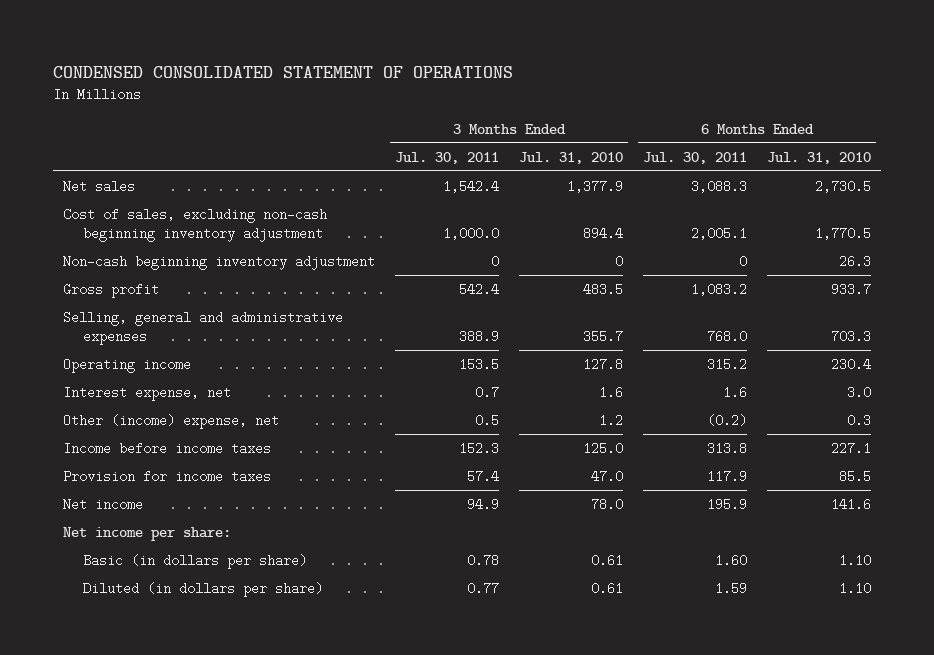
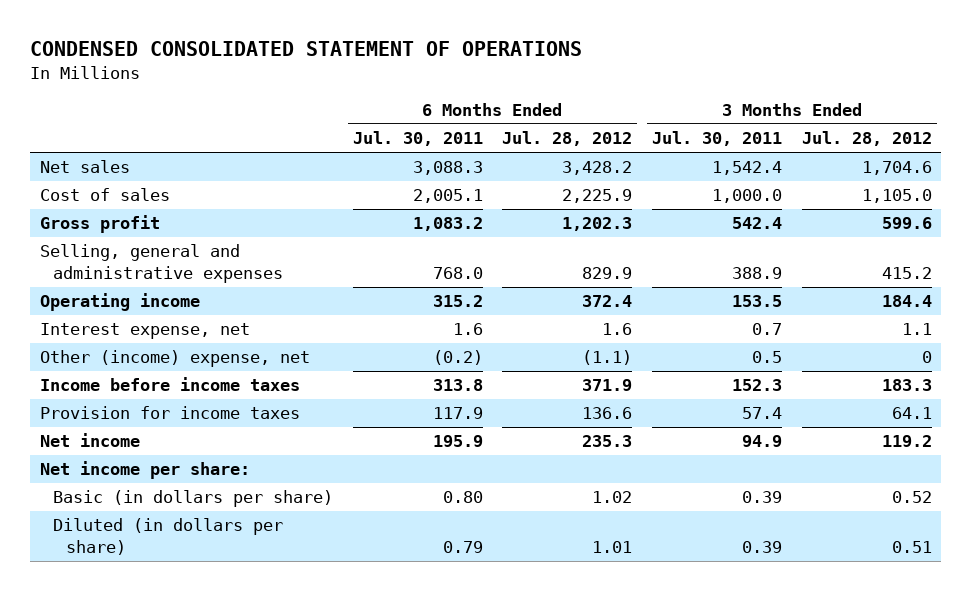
[519,151,624,164] Jul. 31, 2010 -> none
[767,151,872,164] Jul. 31, 2010 -> none
none -> [502,131,633,147] Jul. 28, 2012
none -> [801,131,932,147] Jul. 28, 2012
[63,254,376,270] Non-cash beginning inventory adjustment -> none
[63,207,328,243] Cost of sales, excluding non-cash beginning inventory adjustment -> [40,188,171,202] Cost of sales
[467,553,500,567] 0.78 -> [741,491,782,504] 0.39
[715,553,748,567] 1.60 -> [442,491,483,504] 0.80
[467,581,500,595] 0.77 -> [741,540,782,553] 0.39
[715,581,748,595] 1.59 -> [442,540,483,553] 0.79

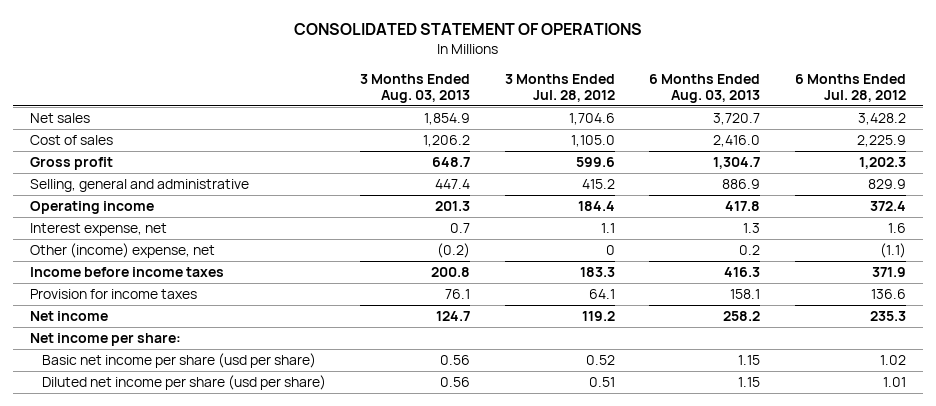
[30,41,583,57] CONDENSED CONSOLIDATED STATEMENT OF OPERATIONS -> [294,22,643,35] CONSOLIDATED STATEMENT OF OPERATIONS
[352,131,483,147] Jul. 30, 2011 -> none
[651,131,782,147] Jul. 30, 2011 -> none
none -> [360,73,471,104] 3 Months Ended Aug. 03, 2013
none -> [649,73,761,104] 6 Months Ended Aug. 03, 2013
[40,244,283,283] Selling, general and administrative expenses -> [30,178,250,192] Selling, general and administrative
[52,490,333,508] Basic (in dollars per share) -> [41,352,316,368] Basic net income per share (usd per share)
[52,518,283,555] Diluted (in dollars per share) -> [41,374,326,390] Diluted net income per share (usd per share)

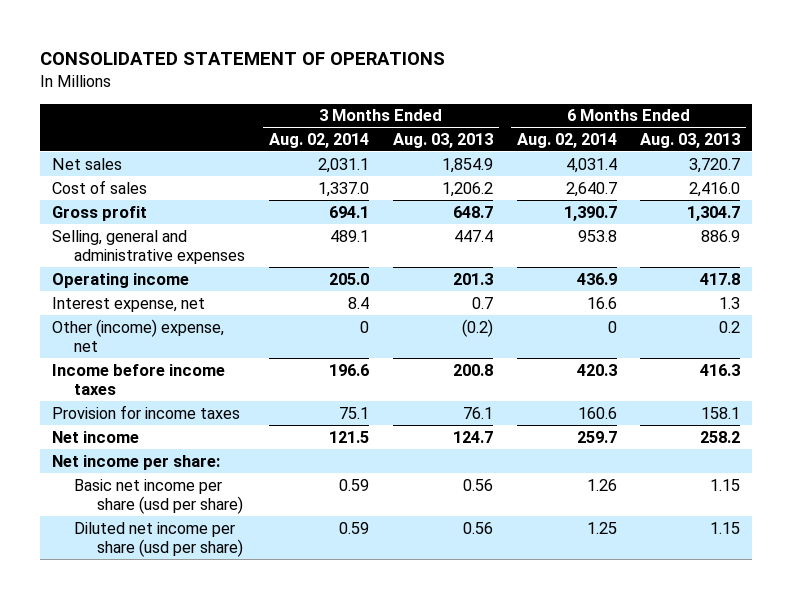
[504,73,615,103] 3 Months Ended Jul. 28, 2012 -> none
[795,73,907,103] 6 Months Ended Jul. 28, 2012 -> none
none -> [269,132,370,148] Aug. 02, 2014
none -> [516,132,617,148] Aug. 02, 2014
[30,178,250,192] Selling, general and administrative -> [51,229,246,264] Selling, general and administrative expenses

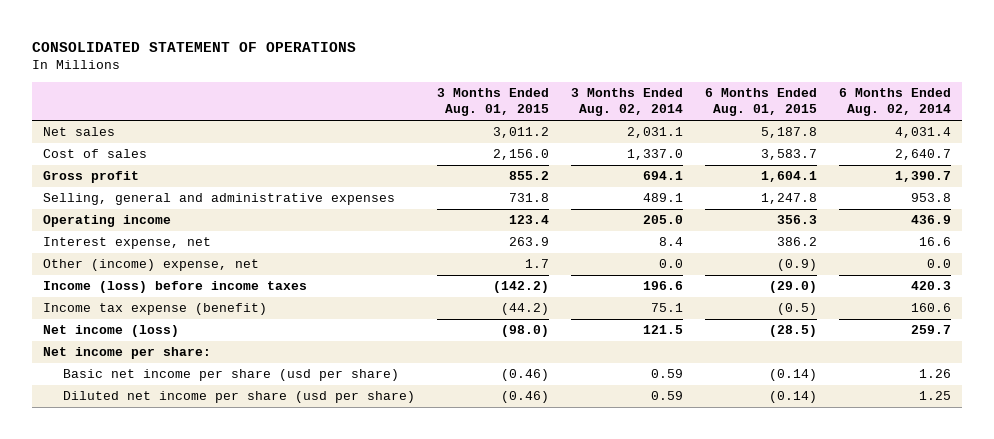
[392,132,493,148] Aug. 03, 2013 -> none
[640,132,741,148] Aug. 03, 2013 -> none
none -> [437,88,550,117] 3 Months Ended Aug. 01, 2015
none -> [705,88,818,117] 6 Months Ended Aug. 01, 2015
[360,320,370,333] 0 -> [659,259,684,269] 0.0
[607,320,617,333] 0 -> [927,259,952,269] 0.0
[51,363,225,395] Income before income taxes -> [42,281,307,294] Income (loss) before income taxes
[51,404,240,419] Provision for income taxes -> [42,303,267,316] Income tax expense (benefit)
[51,430,139,443] Net income -> [42,325,179,338] Net income (loss)

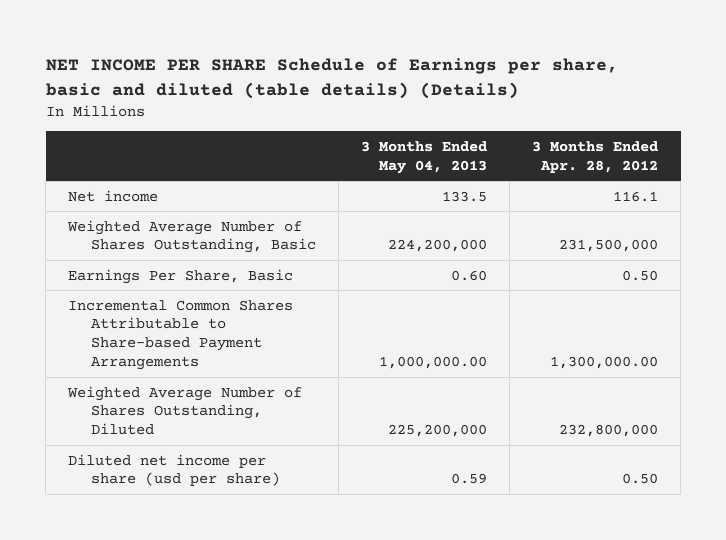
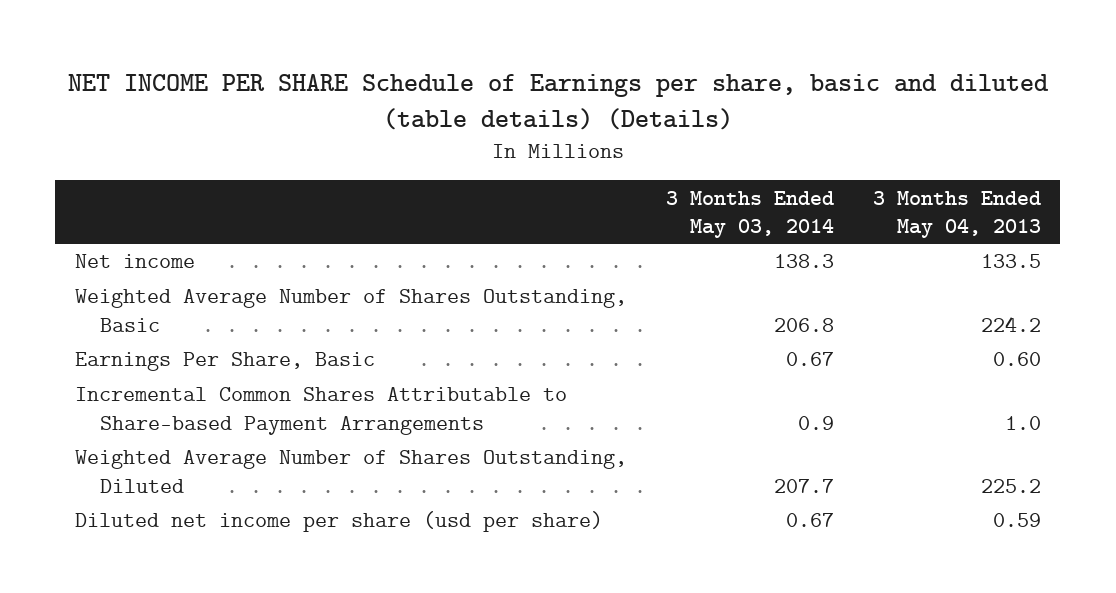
[532,141,659,173] 3 Months Ended Apr. 28, 2012 -> none
none -> [665,190,834,239] 3 Months Ended May 03, 2014
[387,239,487,253] 224,200,000 -> [980,315,1041,332] 224.2
[378,355,487,369] 1,000,000.00 -> [1004,415,1041,430] 1.0
[387,424,487,438] 225,200,000 -> [980,478,1041,493] 225.2

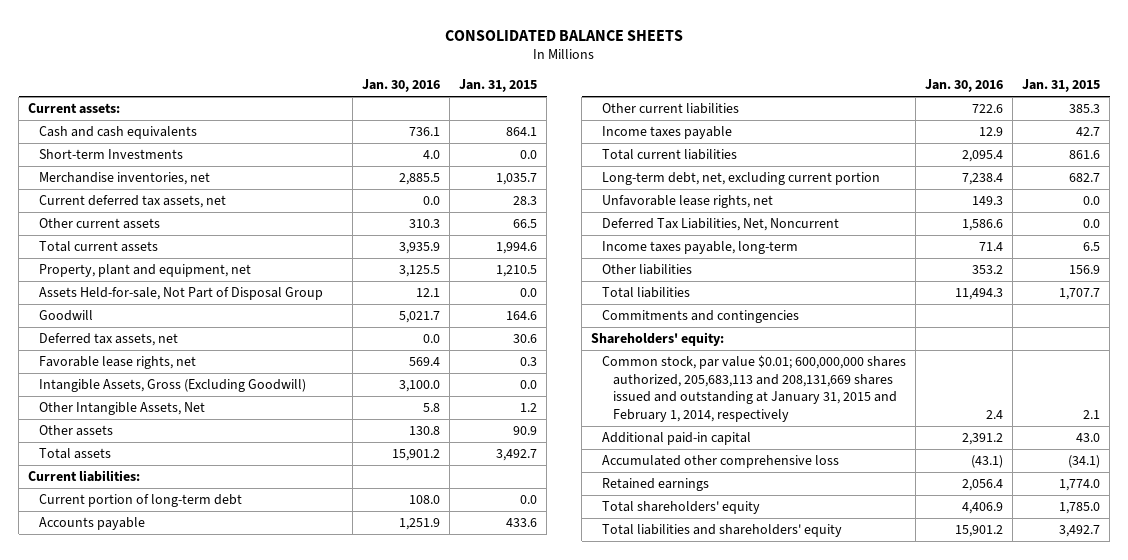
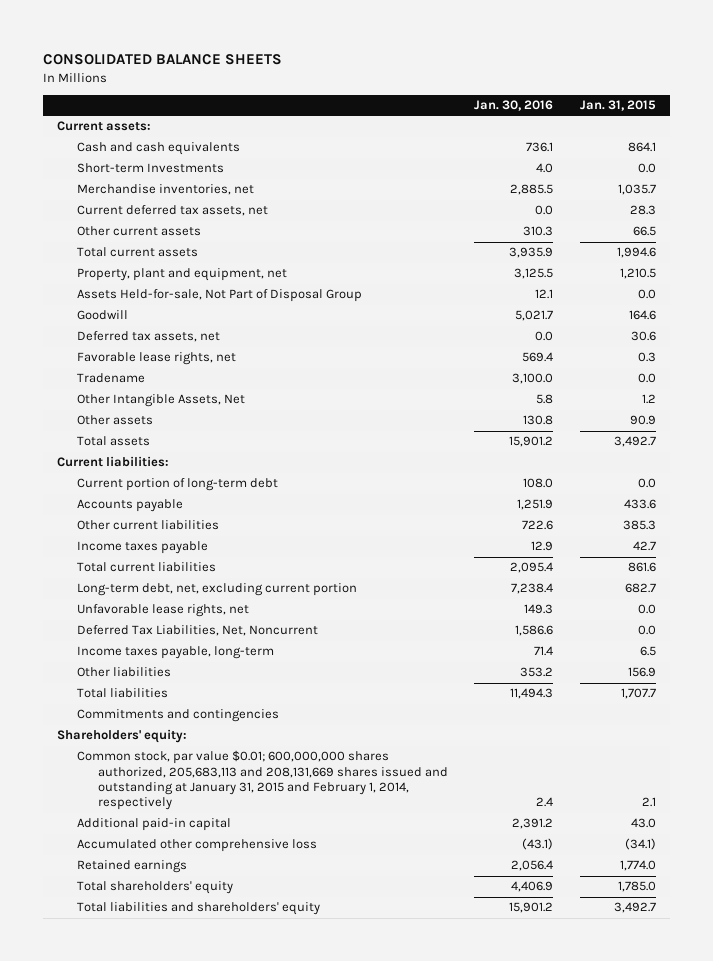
[39,379,307,393] Intangible Assets, Gross (Excluding Goodwill) -> [77,373,146,384] Tradename

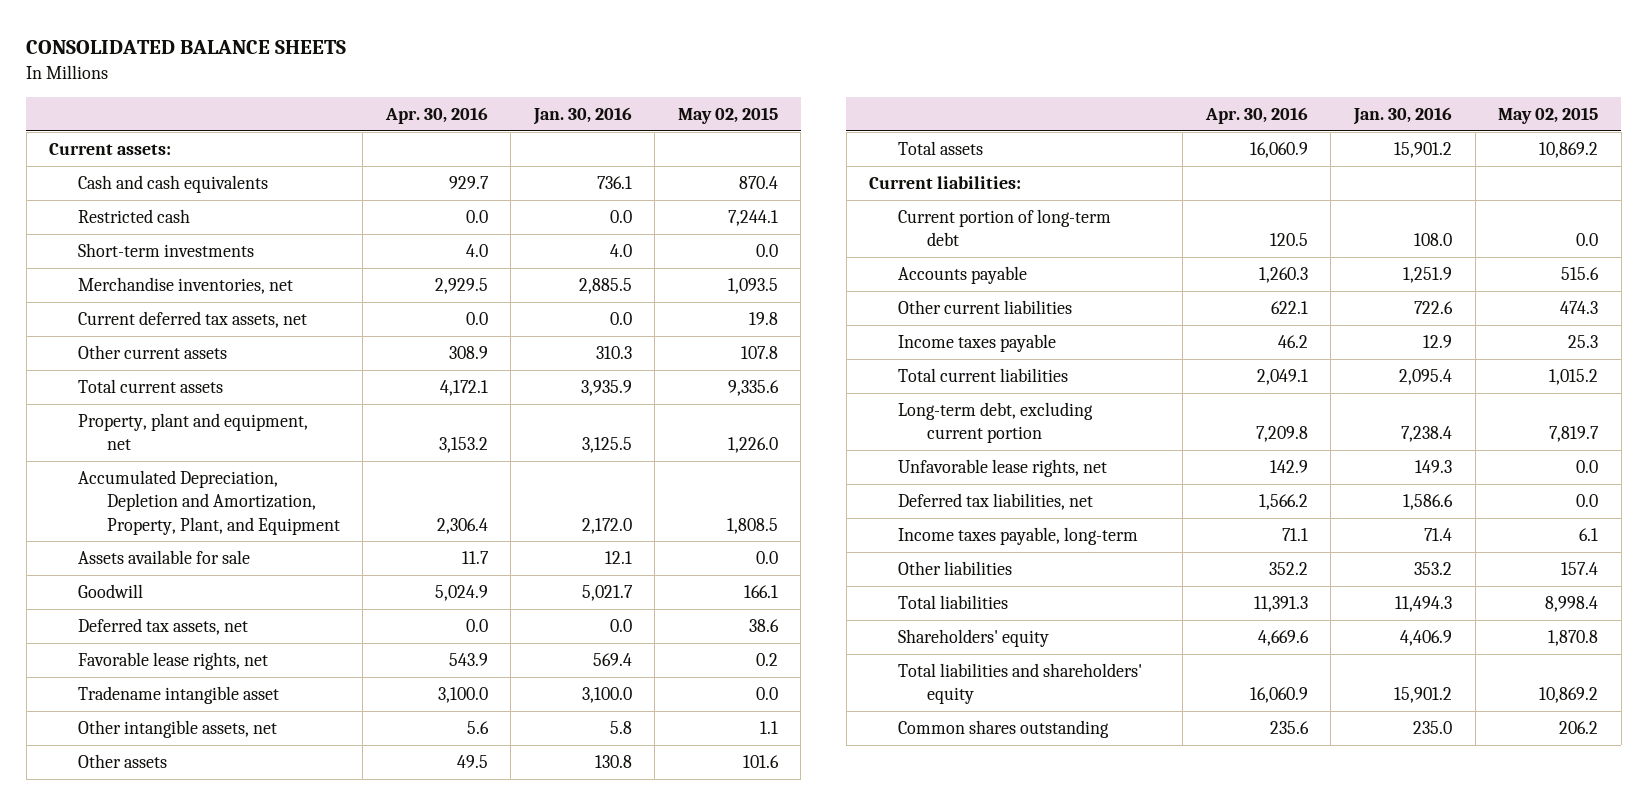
[580,100,657,112] Jan. 31, 2015 -> none
none -> [384,107,488,125] Apr. 30, 2016
none -> [677,107,778,125] May 02, 2015
none -> [77,209,190,224] Restricted cash
[77,163,225,174] Short-term Investments -> [77,243,254,258] Short-term investments
none -> [77,470,340,535] Accumulated Depreciation, Depletion and Amortization, Property, Plant, and Equipment
[77,289,363,303] Assets Held-for-sale, Not Part of Disposal Group -> [77,550,250,565] Assets available for sale
[77,373,146,384] Tradename -> none
none -> [77,686,279,705] Tradename intangible asset
[77,394,246,408] Other Intangible Assets, Net -> [77,720,277,739] Other intangible assets, net
[77,583,358,597] Long-term debt, net, excluding current portion -> [898,402,1094,444] Long-term debt, excluding current portion
[77,625,319,637] Deferred Tax Liabilities, Net, Noncurrent -> [898,493,1094,511] Deferred tax liabilities, net
[77,709,280,723] Commitments and contingencies -> none
[56,729,187,744] Shareholders' equity: -> none
[77,750,448,811] Common stock, par value $0.01; 600,000,000 shares authorized, 205,683,113 and 208,131,669 shares issued and outstanding at January 31, 2015 and February 1, 2014, respectively -> none
[77,818,232,832] Additional paid-in capital -> none
[77,839,318,853] Accumulated other comprehensive loss -> none
[77,860,188,874] Retained earnings -> none
[77,881,234,895] Total shareholders' equity -> [898,629,1050,648] Shareholders' equity
none -> [898,720,1110,739] Common shares outstanding

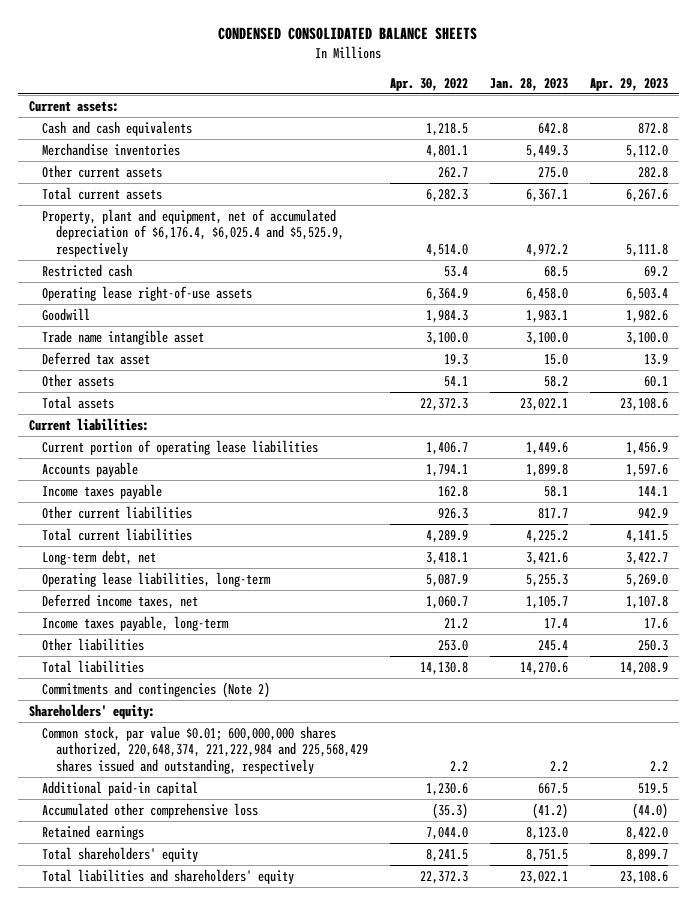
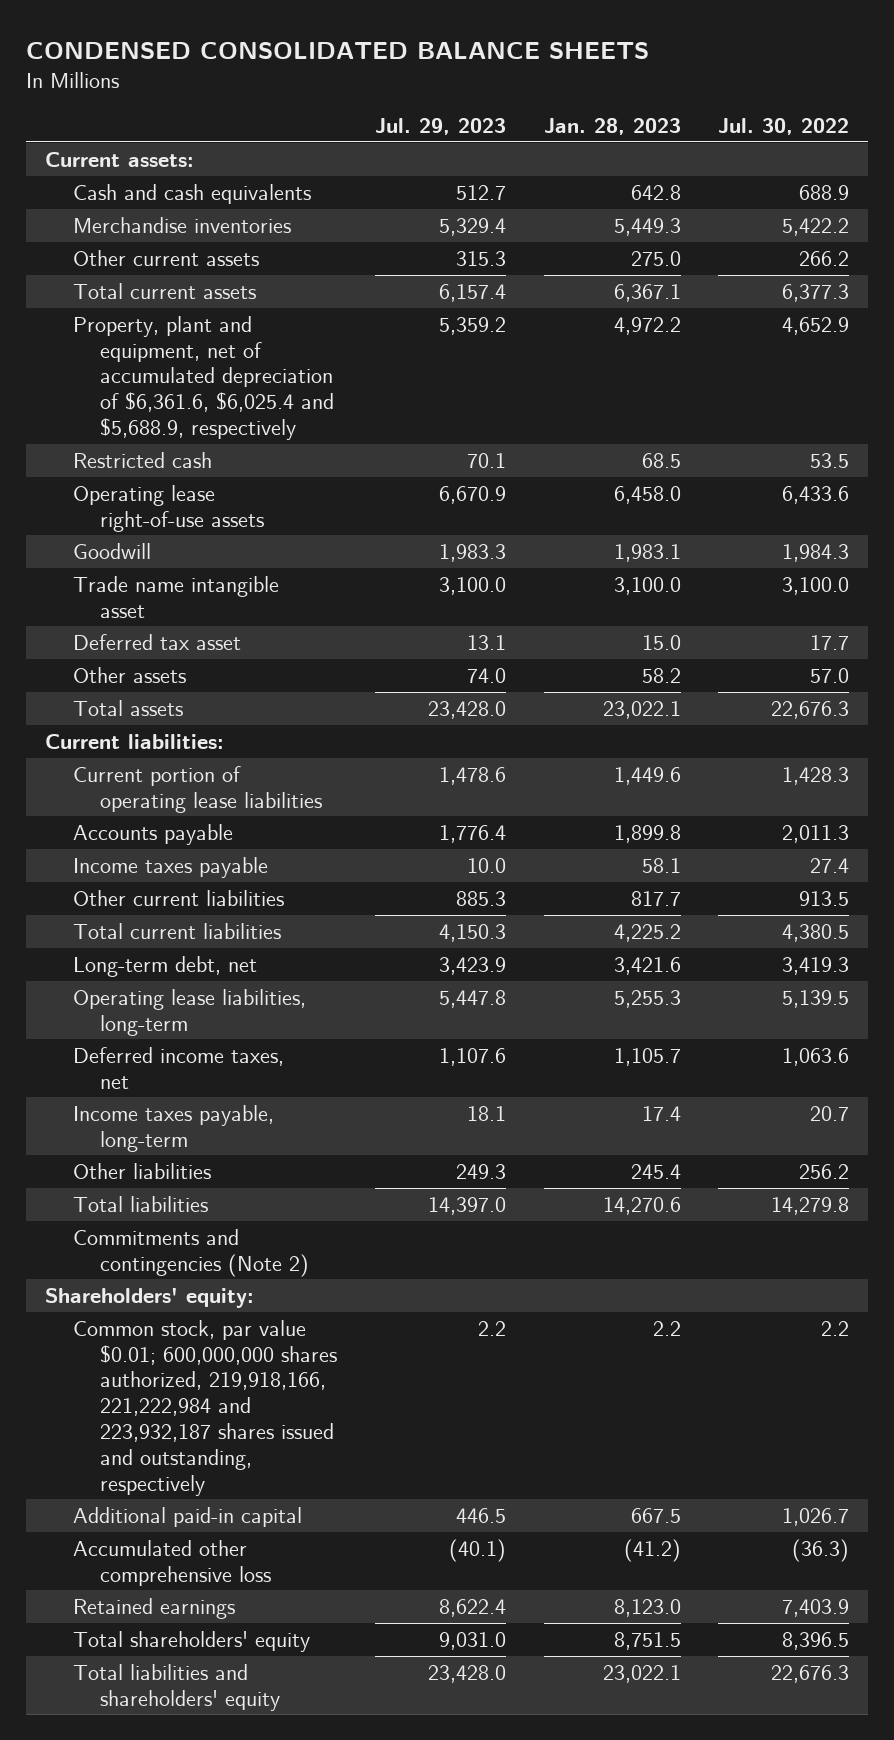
[389,77,468,91] Apr. 30, 2022 -> none
[589,77,668,91] Apr. 29, 2023 -> none
none -> [374,118,506,136] Jul. 29, 2023
none -> [718,118,850,136] Jul. 30, 2022
[42,208,344,258] Property, plant and equipment, net of accumulated depreciation of $6,176.4, $6,025.4 and $5,525.9, respectively -> [72,315,335,440] Property, plant and equipment, net of accumulated depreciation of $6,361.6, $6,025.4 and $5,688.9, respectively
[42,725,368,775] Common stock, par value $0.01; 600,000,000 shares authorized, 220,648,374, 221,222,984 and 225,568,429 shares issued and outstanding, respectively -> [72,1319,338,1496] Common stock, par value $0.01; 600,000,000 shares authorized, 219,918,166, 221,222,984 and 223,932,187 shares issued and outstanding, respectively

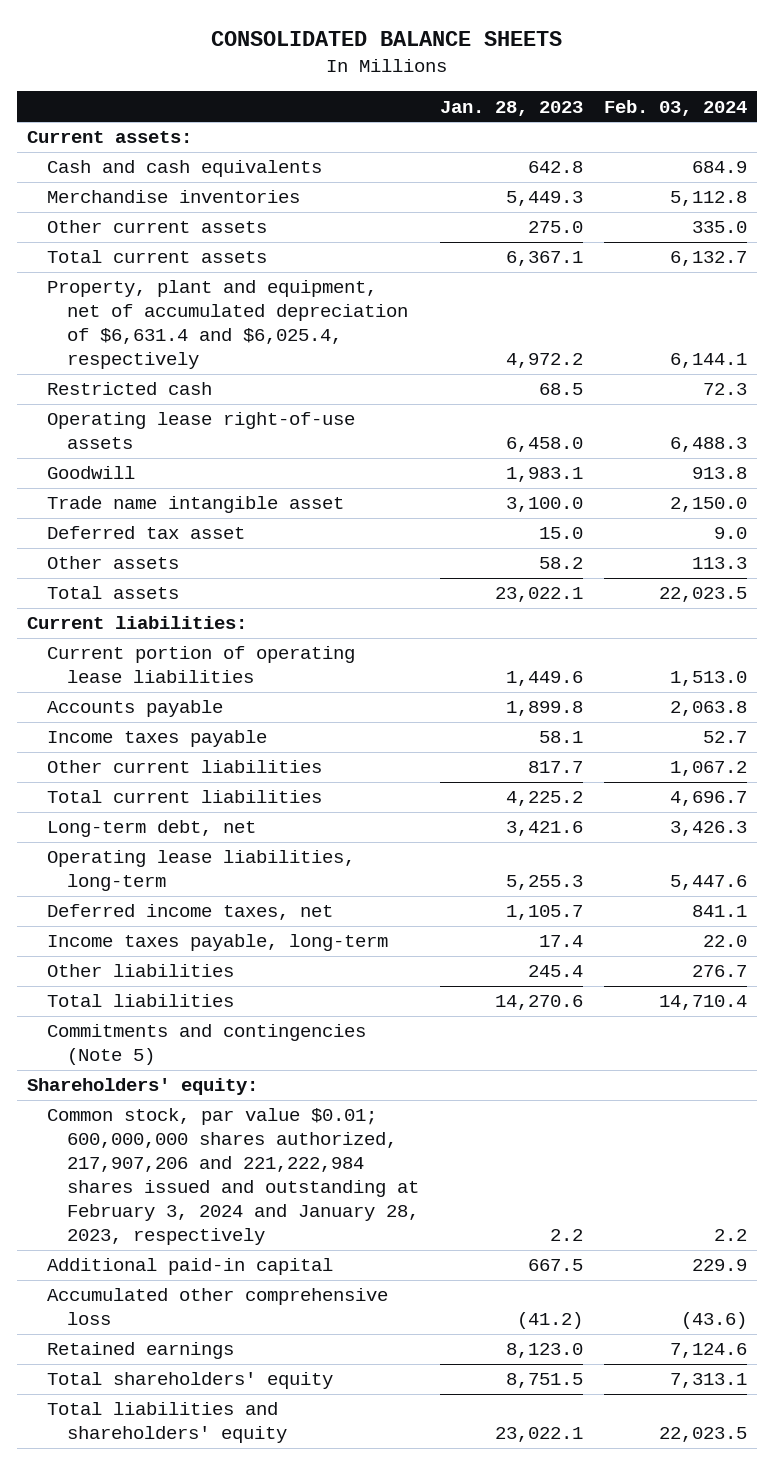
[26,42,650,60] CONDENSED CONSOLIDATED BALANCE SHEETS -> [211,31,563,47] CONSOLIDATED BALANCE SHEETS
[374,118,506,136] Jul. 29, 2023 -> none
[718,118,850,136] Jul. 30, 2022 -> none
none -> [603,99,747,116] Feb. 03, 2024
[72,315,335,440] Property, plant and equipment, net of accumulated depreciation of $6,361.6, $6,025.4 and $5,688.9, respectively -> [46,280,408,370] Property, plant and equipment, net of accumulated depreciation of $6,631.4 and $6,025.4, respectively
[72,1228,310,1277] Commitments and contingencies (Note 2) -> [46,1024,366,1066] Commitments and contingencies (Note 5)
[72,1319,338,1496] Common stock, par value $0.01; 600,000,000 shares authorized, 219,918,166, 221,222,984 and 223,932,187 shares issued and outstanding, respectively -> [46,1108,419,1246] Common stock, par value $0.01; 600,000,000 shares authorized, 217,907,206 and 221,222,984 shares issued and outstanding at February 3, 2024 and January 28, 2023, respectively

